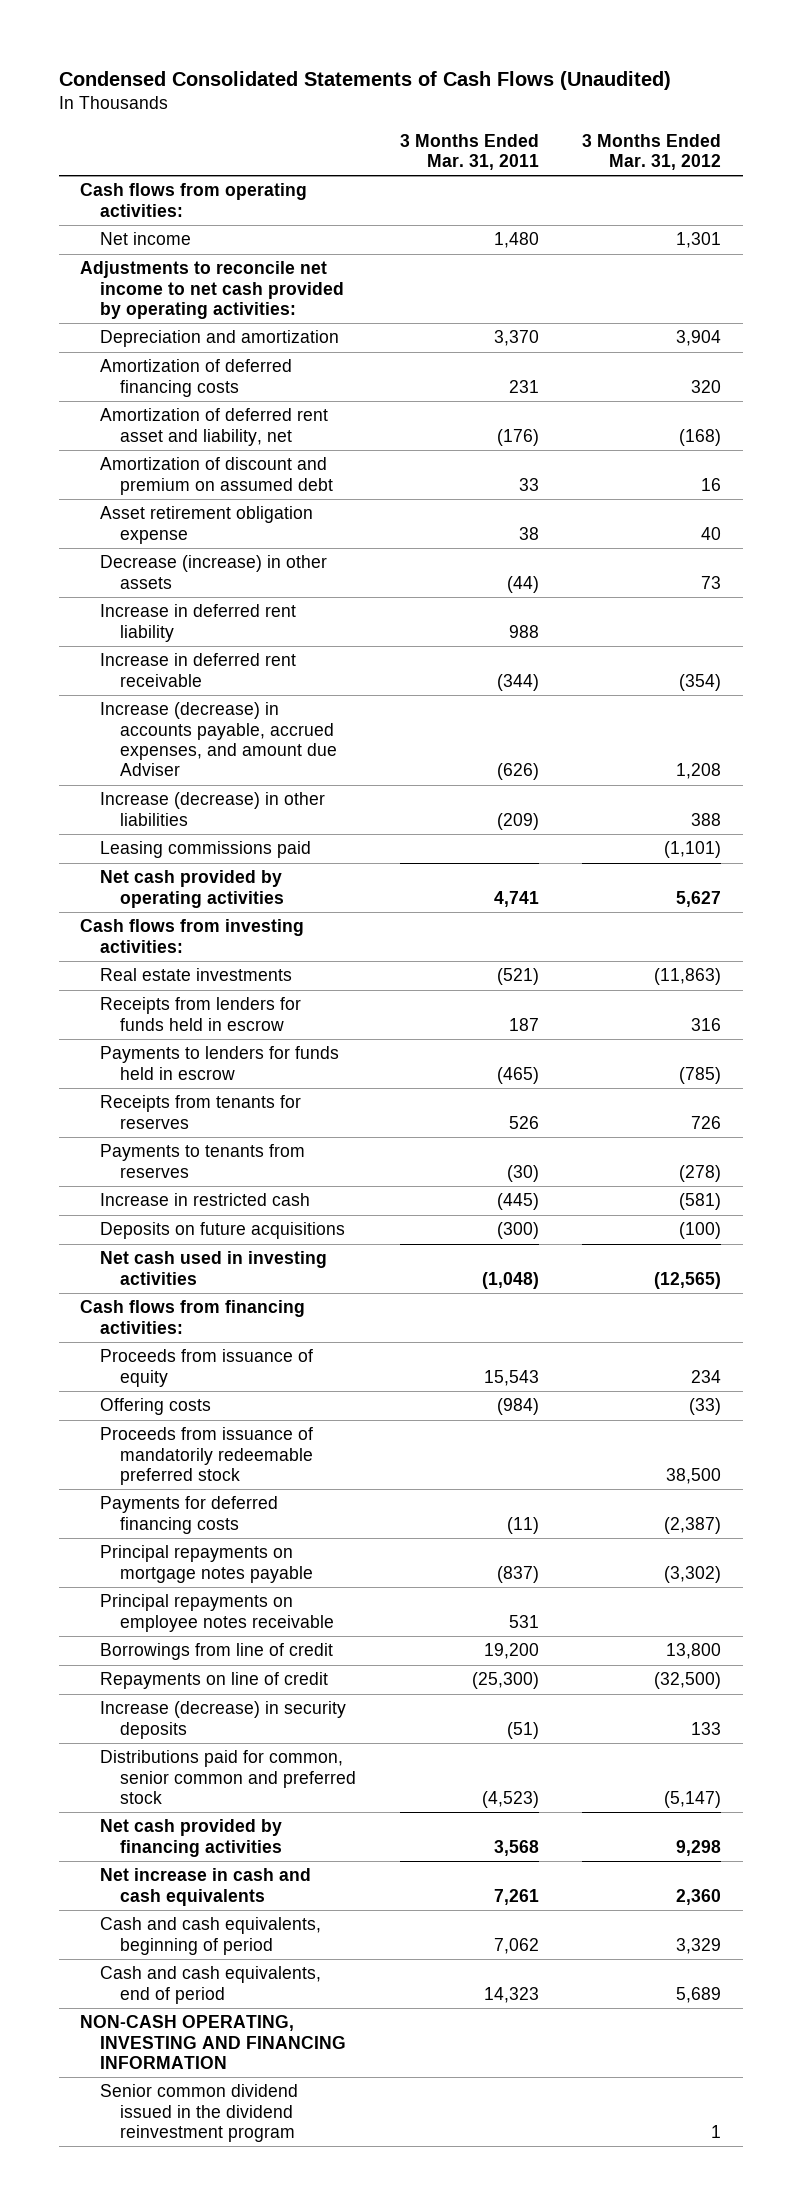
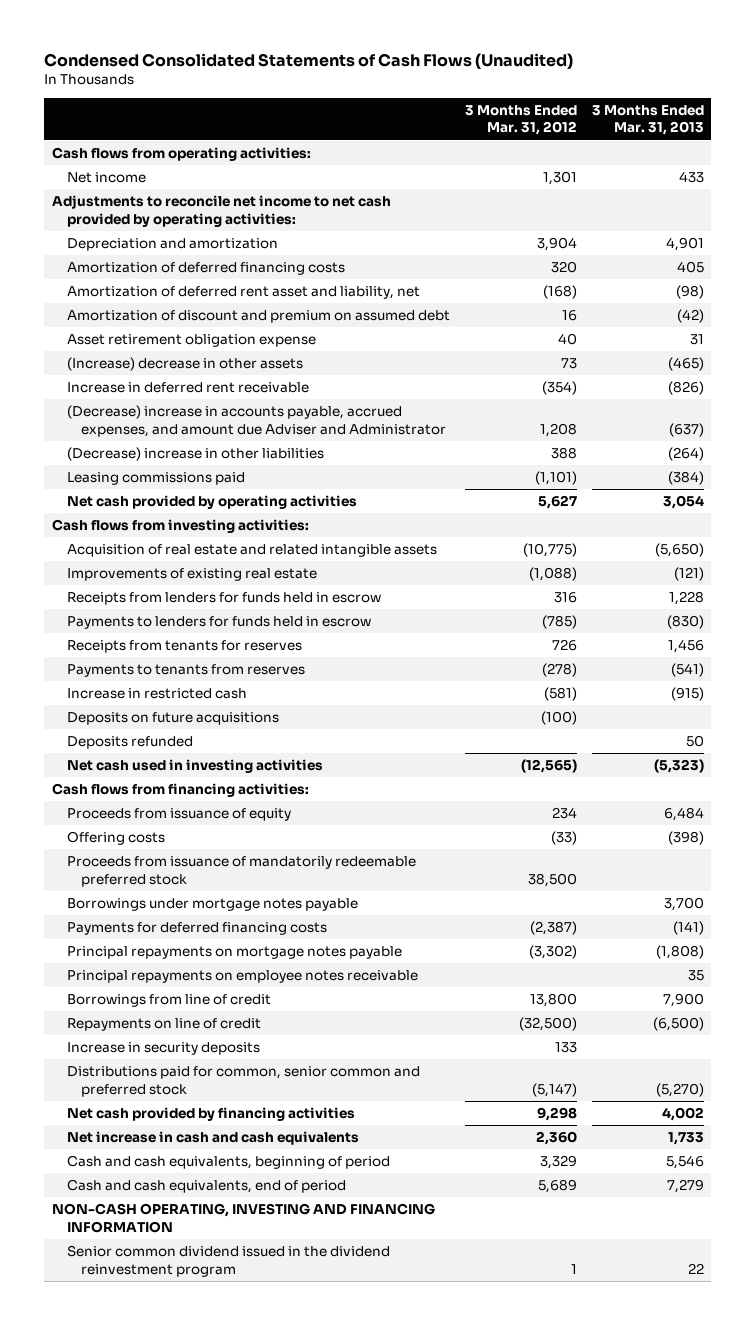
[399,133,539,170] 3 Months Ended Mar. 31, 2011 -> none
none -> [591,104,704,136] 3 Months Ended Mar. 31, 2013
[100,604,297,642] Increase in deferred rent liability -> none
[100,555,328,589] Decrease (increase) in other assets -> [66,357,303,372] (Increase) decrease in other assets
[100,702,338,777] Increase (decrease) in accounts payable, accrued expenses, and amount due Adviser -> [66,405,447,437] (Decrease) increase in accounts payable, accrued expenses, and amount due Adviser and Administrator
[100,792,326,826] Increase (decrease) in other liabilities -> [66,447,324,462] (Decrease) increase in other liabilities
[100,968,293,982] Real estate investments -> none
none -> [66,544,437,558] Acquisition of real estate and related intangible assets
none -> [66,568,317,582] Improvements of existing real estate
none -> [66,736,193,750] Deposits refunded
none -> [66,898,358,912] Borrowings under mortgage notes payable
[100,1701,347,1739] Increase (decrease) in security deposits -> [66,1042,260,1056] Increase in security deposits

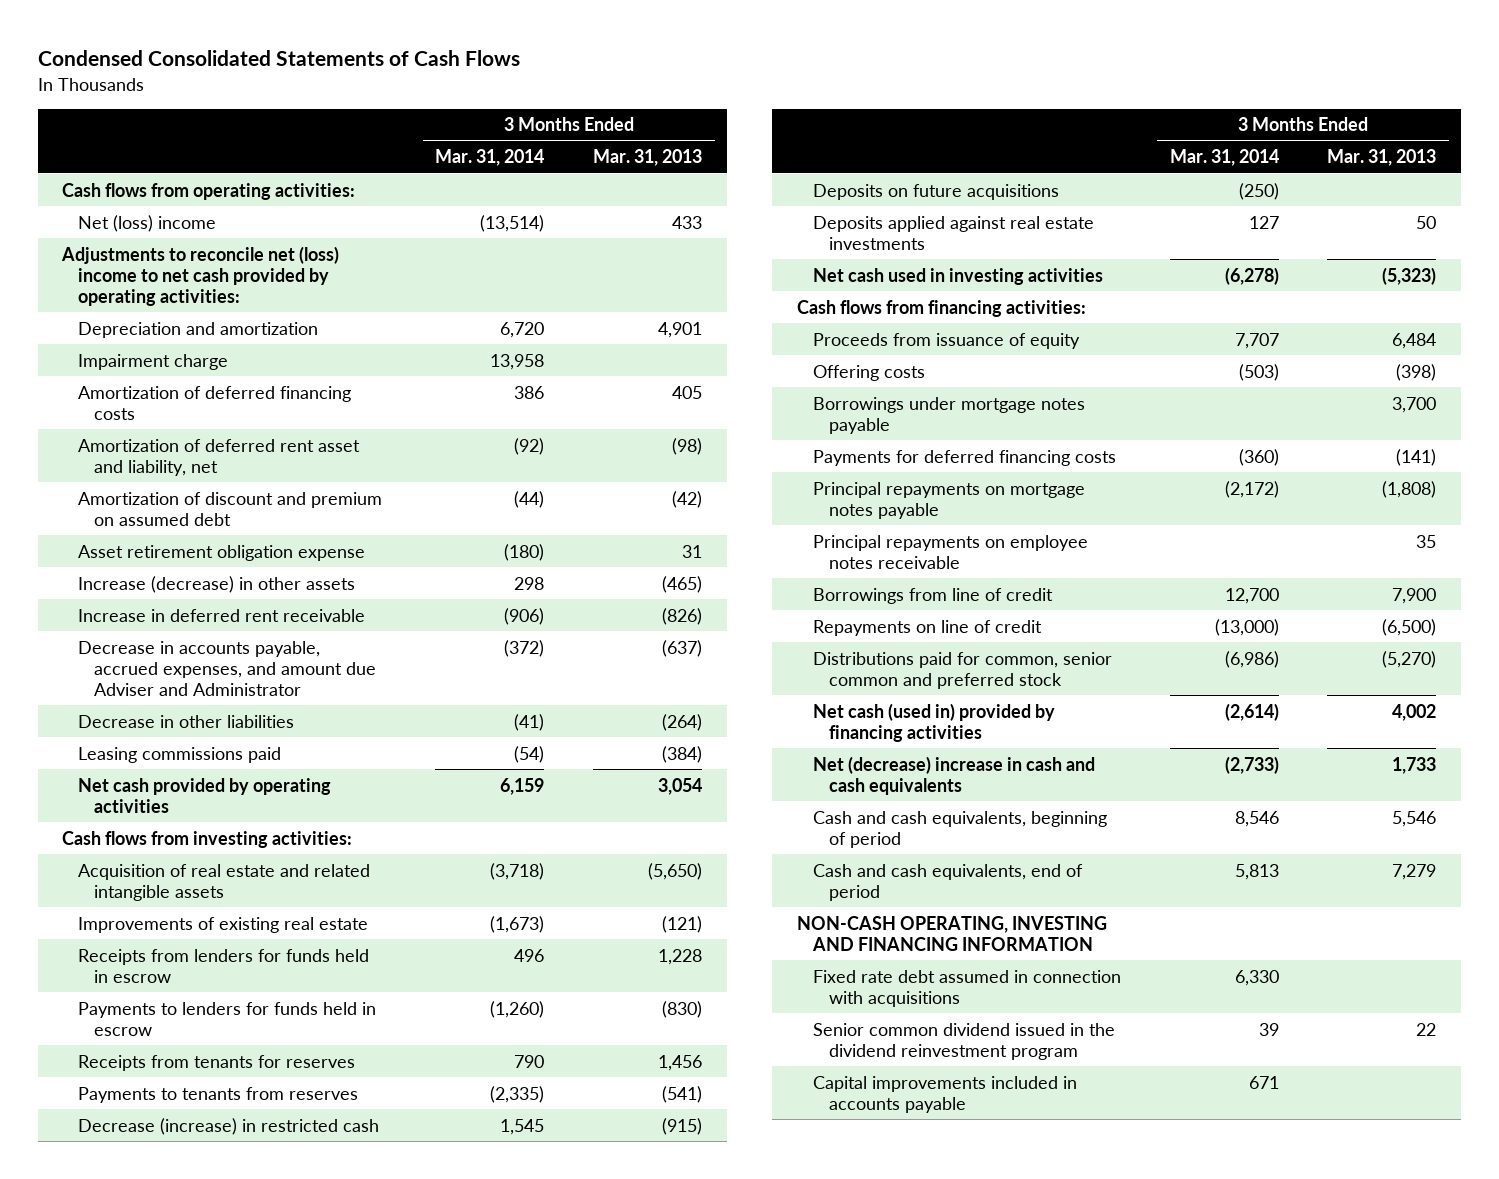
[44,52,574,69] Condensed Consolidated Statements of Cash Flows (Unaudited) -> [37,50,520,67] Condensed Consolidated Statements of Cash Flows
[464,104,577,136] 3 Months Ended Mar. 31, 2012 -> none
none -> [435,149,545,167] Mar. 31, 2014
[66,172,146,184] Net income -> [78,214,217,232] Net (loss) income
[51,195,391,227] Adjustments to reconcile net income to net cash provided by operating activities: -> [61,245,340,306] Adjustments to reconcile net (loss) income to net cash provided by operating activities:
none -> [78,353,229,370] Impairment charge
[66,357,303,372] (Increase) decrease in other assets -> [78,575,356,593] Increase (decrease) in other assets
[66,405,447,437] (Decrease) increase in accounts payable, accrued expenses, and amount due Adviser and Administrator -> [78,640,377,696] Decrease in accounts payable, accrued expenses, and amount due Adviser and Administrator
[66,447,324,462] (Decrease) increase in other liabilities -> [78,714,295,728] Decrease in other liabilities
[66,688,247,700] Increase in restricted cash -> [78,1117,380,1135] Decrease (increase) in restricted cash
[66,736,193,750] Deposits refunded -> none
none -> [812,215,1094,250] Deposits applied against real estate investments
[66,856,416,887] Proceeds from issuance of mandatorily redeemable preferred stock -> none
[66,1042,260,1056] Increase in security deposits -> none
[66,1107,355,1122] Net cash provided by financing activities -> [812,702,1055,742] Net cash (used in) provided by financing activities
[66,1131,359,1146] Net increase in cash and cash equivalents -> [812,755,1095,795] Net (decrease) increase in cash and cash equivalents
none -> [812,969,1121,1007] Fixed rate debt assumed in connection with acquisitions
none -> [812,1075,1077,1113] Capital improvements included in accounts payable

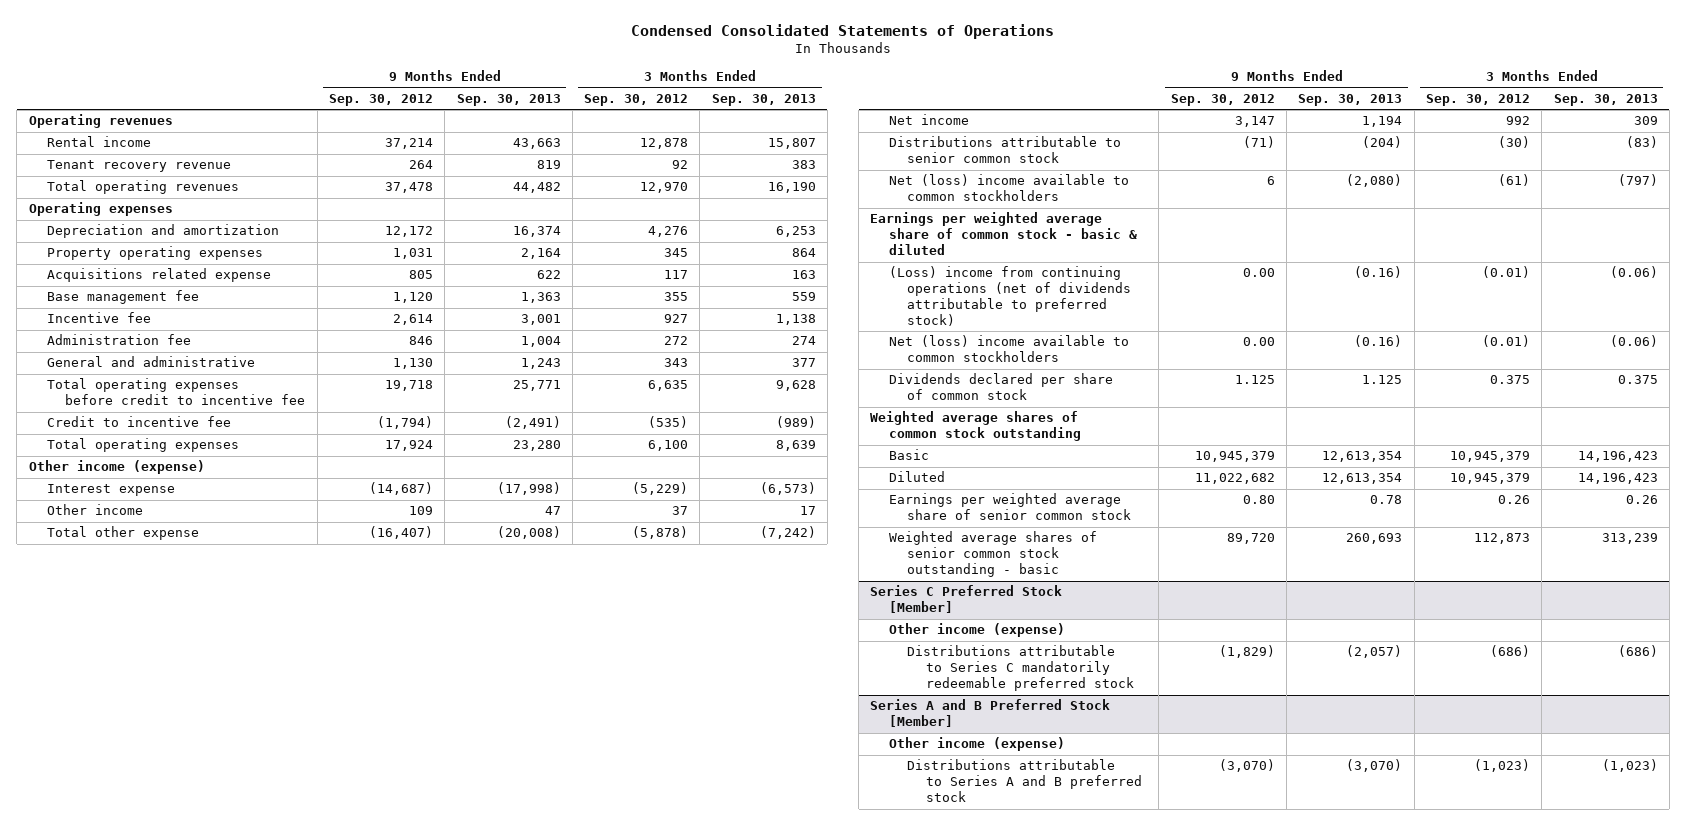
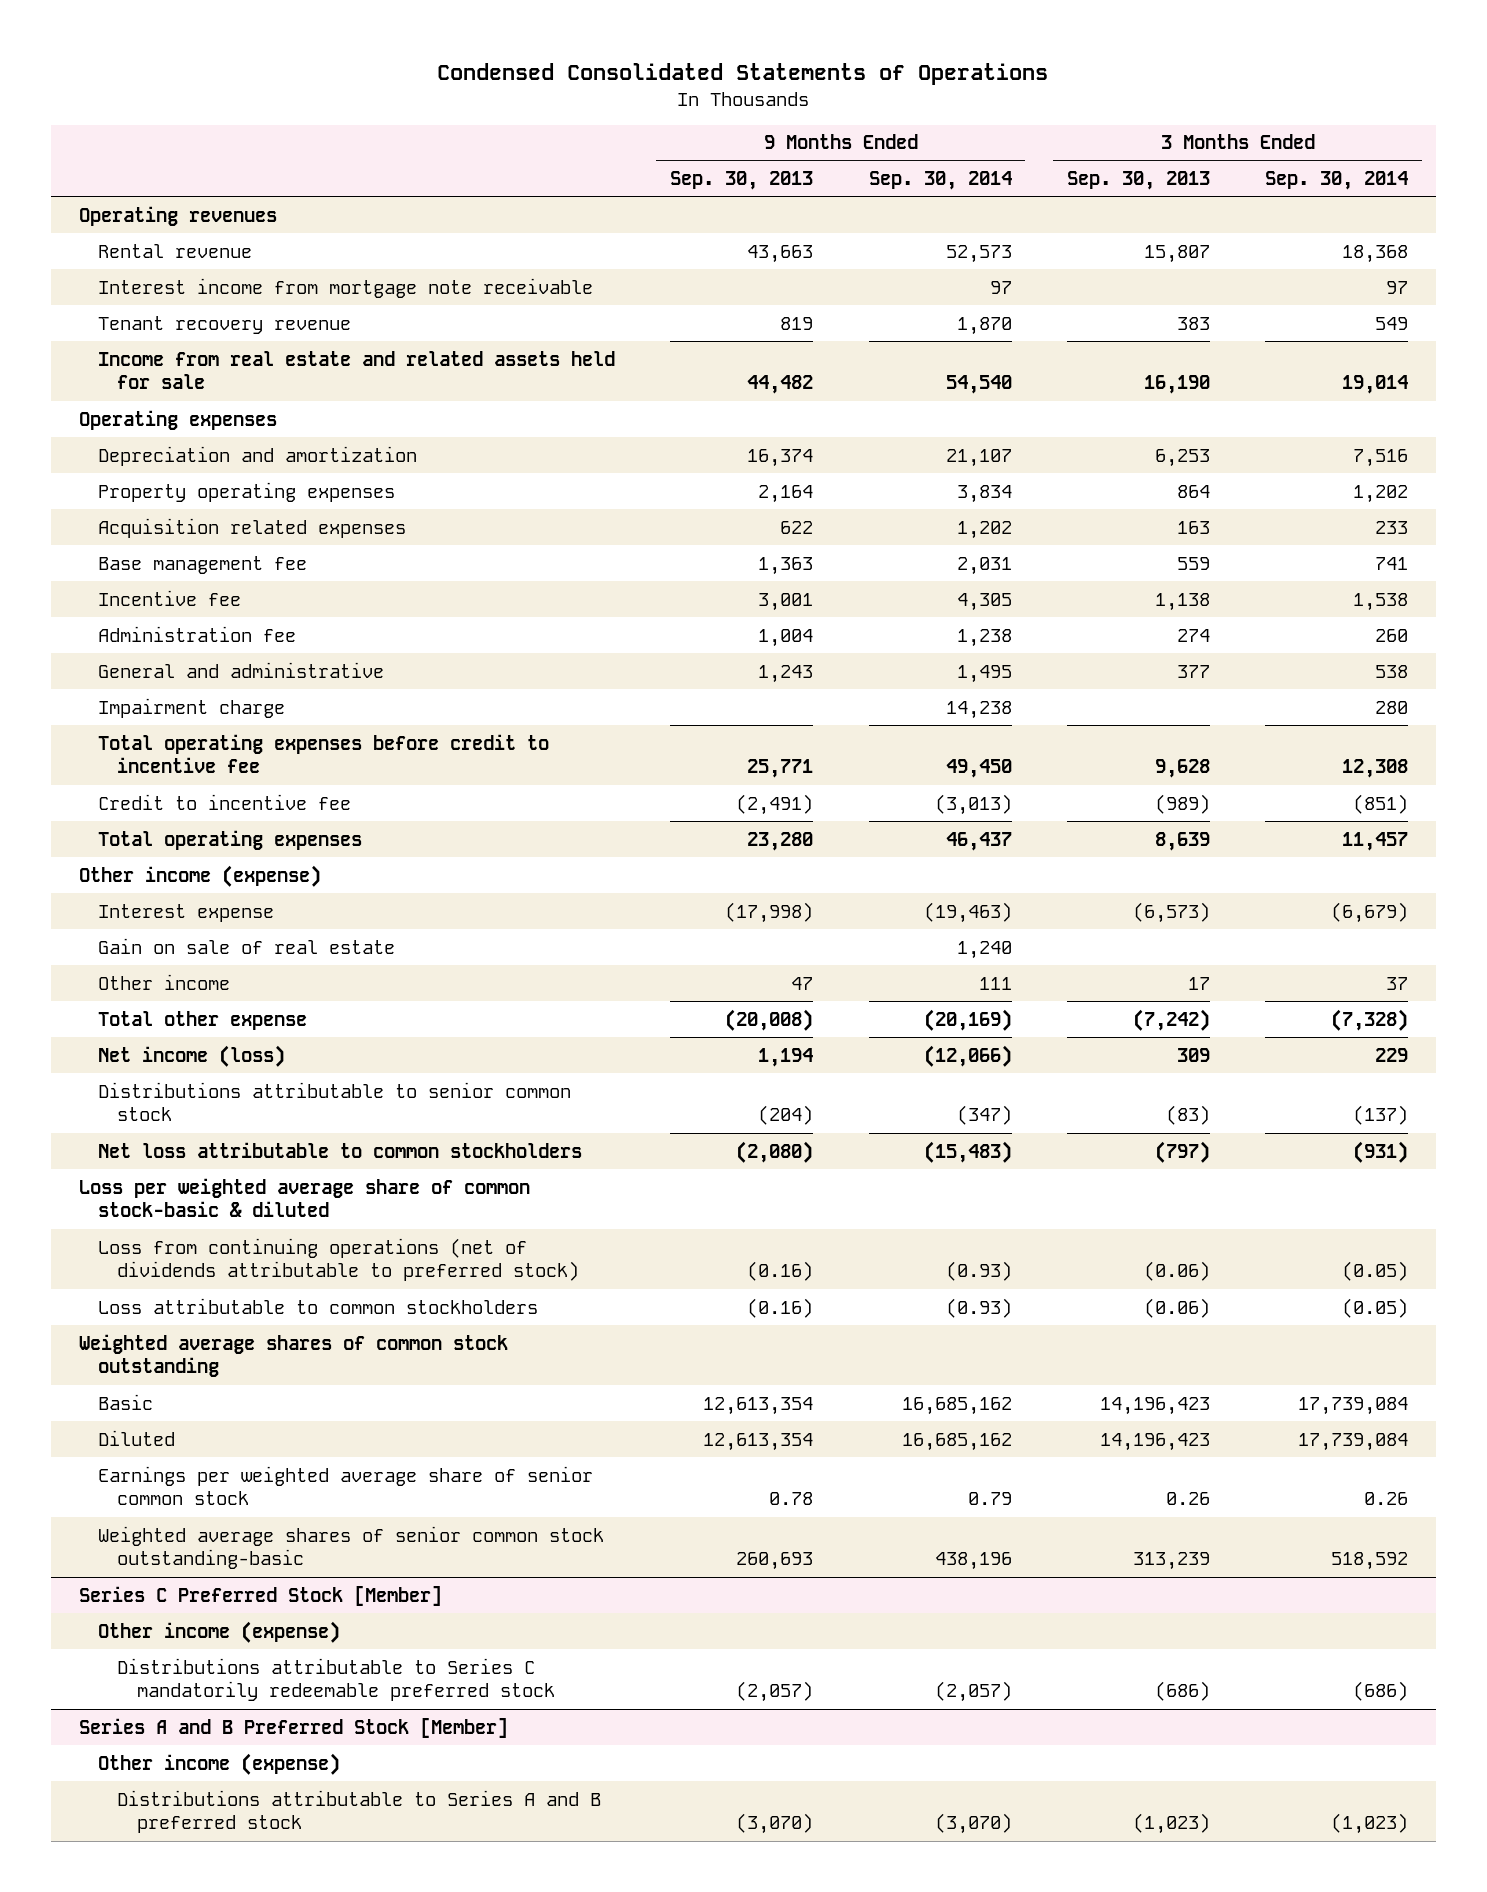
[328,93,433,106] Sep. 30, 2012 -> none
[584,93,689,106] Sep. 30, 2012 -> none
none -> [868,171,1012,191] Sep. 30, 2014
none -> [1265,171,1409,191] Sep. 30, 2014
[46,136,151,148] Rental income -> [97,243,252,258] Rental revenue
none -> [97,277,593,298] Interest income from mortgage note receivable
[46,180,239,195] Total operating revenues -> [97,350,615,390] Income from real estate and related assets held for sale
[46,268,271,283] Acquisitions related expense -> [97,517,406,538] Acquisition related expenses
none -> [97,697,285,718] Impairment charge
none -> [97,937,395,954] Gain on sale of real estate
[888,114,969,126] Net income -> [97,1044,285,1067] Net income (loss)
[888,373,1113,401] Dividends declared per share of common stock -> none
[888,174,1129,202] Net (loss) income available to common stockholders -> [97,1141,582,1158] Net loss attributable to common stockholders
[870,212,1137,256] Earnings per weighted average share of common stock - basic & diluted -> [78,1177,530,1218] Loss per weighted average share of common stock-basic & diluted
[888,266,1132,326] (Loss) income from continuing operations (net of dividends attributable to preferred stock) -> [97,1237,580,1282] Loss from continuing operations (net of dividends attributable to preferred stock)
[888,335,1129,363] Net (loss) income available to common stockholders -> [97,1297,538,1314] Loss attributable to common stockholders
[888,531,1097,578] Weighted average shares of senior common stock outstanding - basic -> [97,1525,604,1570] Weighted average shares of senior common stock outstanding-basic

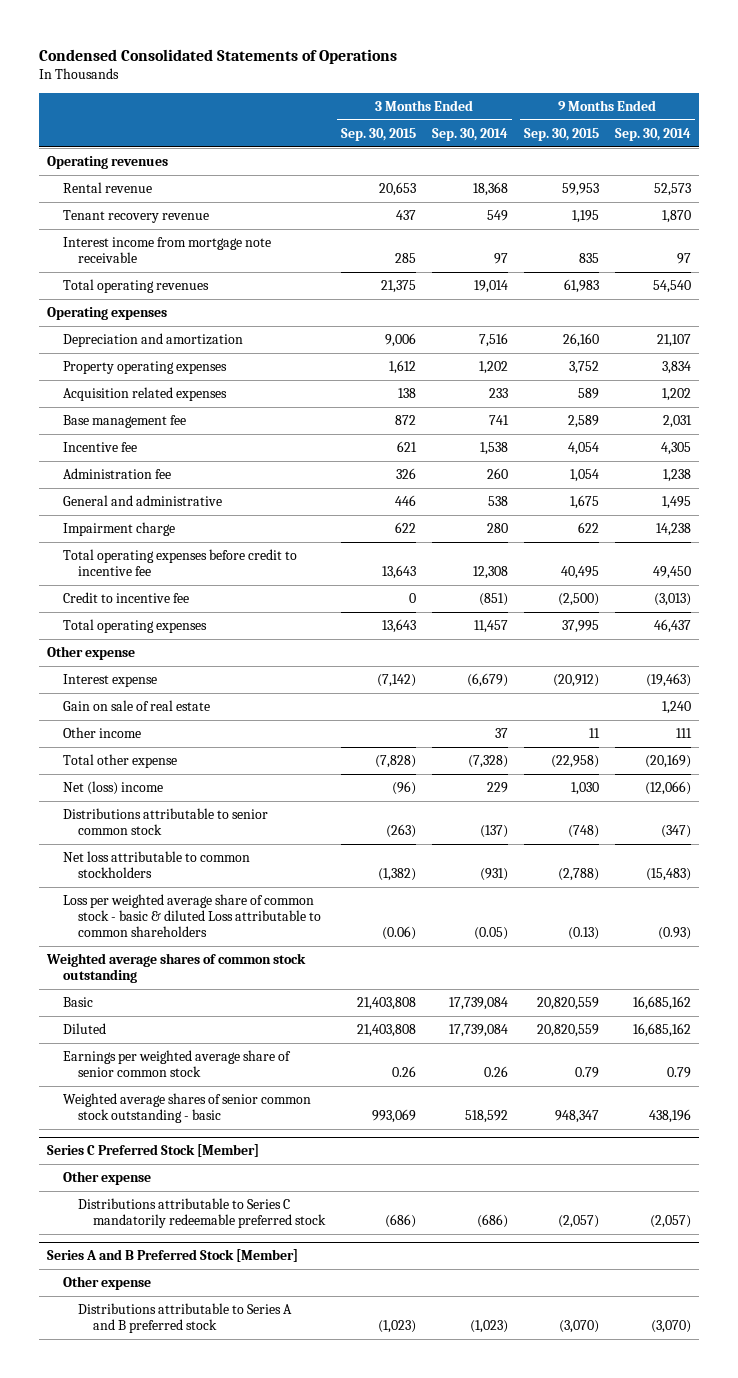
[670,171,814,191] Sep. 30, 2013 -> none
[1066,171,1210,191] Sep. 30, 2013 -> none
none -> [340,127,416,141] Sep. 30, 2015
none -> [523,127,599,141] Sep. 30, 2015
[97,277,593,298] Interest income from mortgage note receivable -> [62,237,271,264] Interest income from mortgage note receivable
[97,350,615,390] Income from real estate and related assets held for sale -> [62,279,209,294] Total operating revenues
[78,864,321,887] Other income (expense) -> [47,646,136,661] Other expense
[97,1044,285,1067] Net income (loss) -> [62,781,163,796] Net (loss) income
[78,1177,530,1218] Loss per weighted average share of common stock-basic & diluted -> none
[97,1237,580,1282] Loss from continuing operations (net of dividends attributable to preferred stock) -> none
[97,1297,538,1314] Loss attributable to common stockholders -> [62,894,321,938] Loss per weighted average share of common stock - basic & diluted Loss attributable to common shareholders
[97,1525,604,1570] Weighted average shares of senior common stock outstanding-basic -> [62,1093,311,1124] Weighted average shares of senior common stock outstanding - basic
[97,1620,340,1643] Other income (expense) -> [62,1171,151,1186] Other expense
[97,1752,340,1775] Other income (expense) -> [62,1276,151,1291] Other expense

